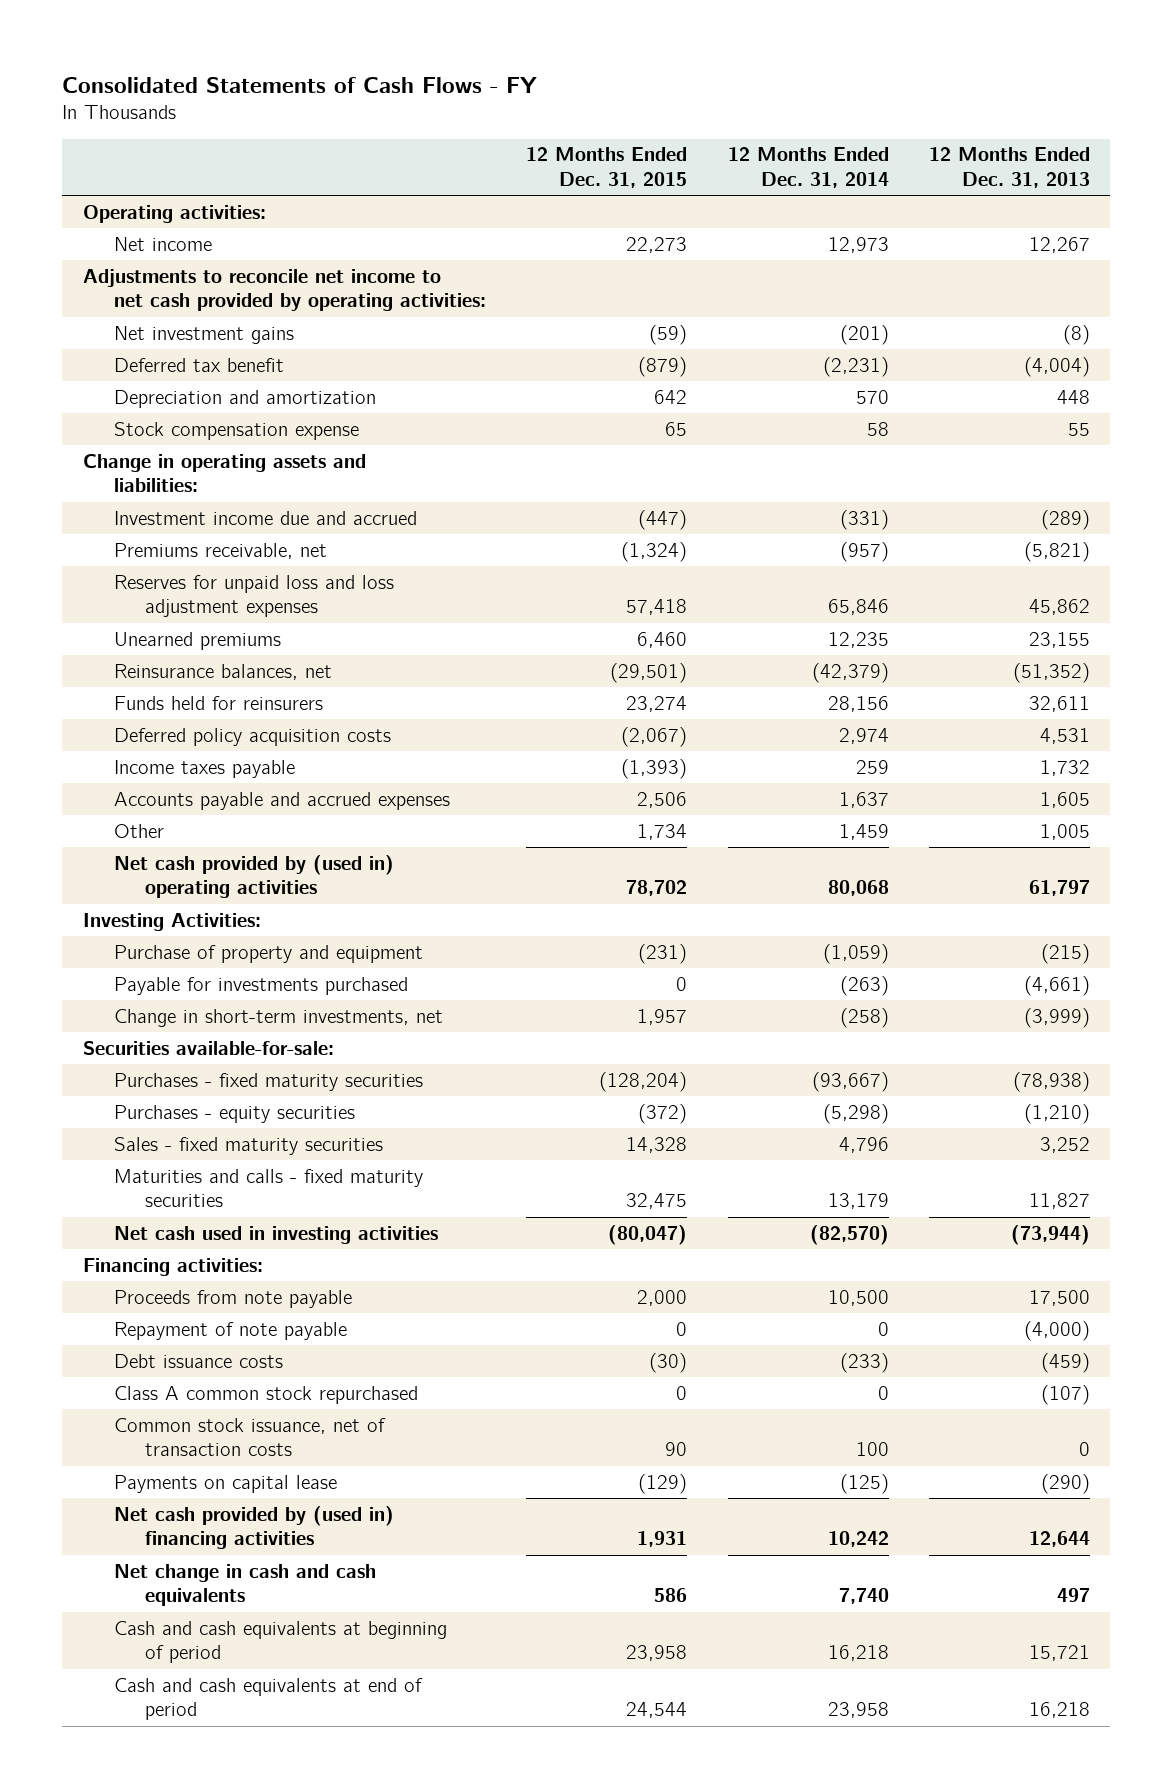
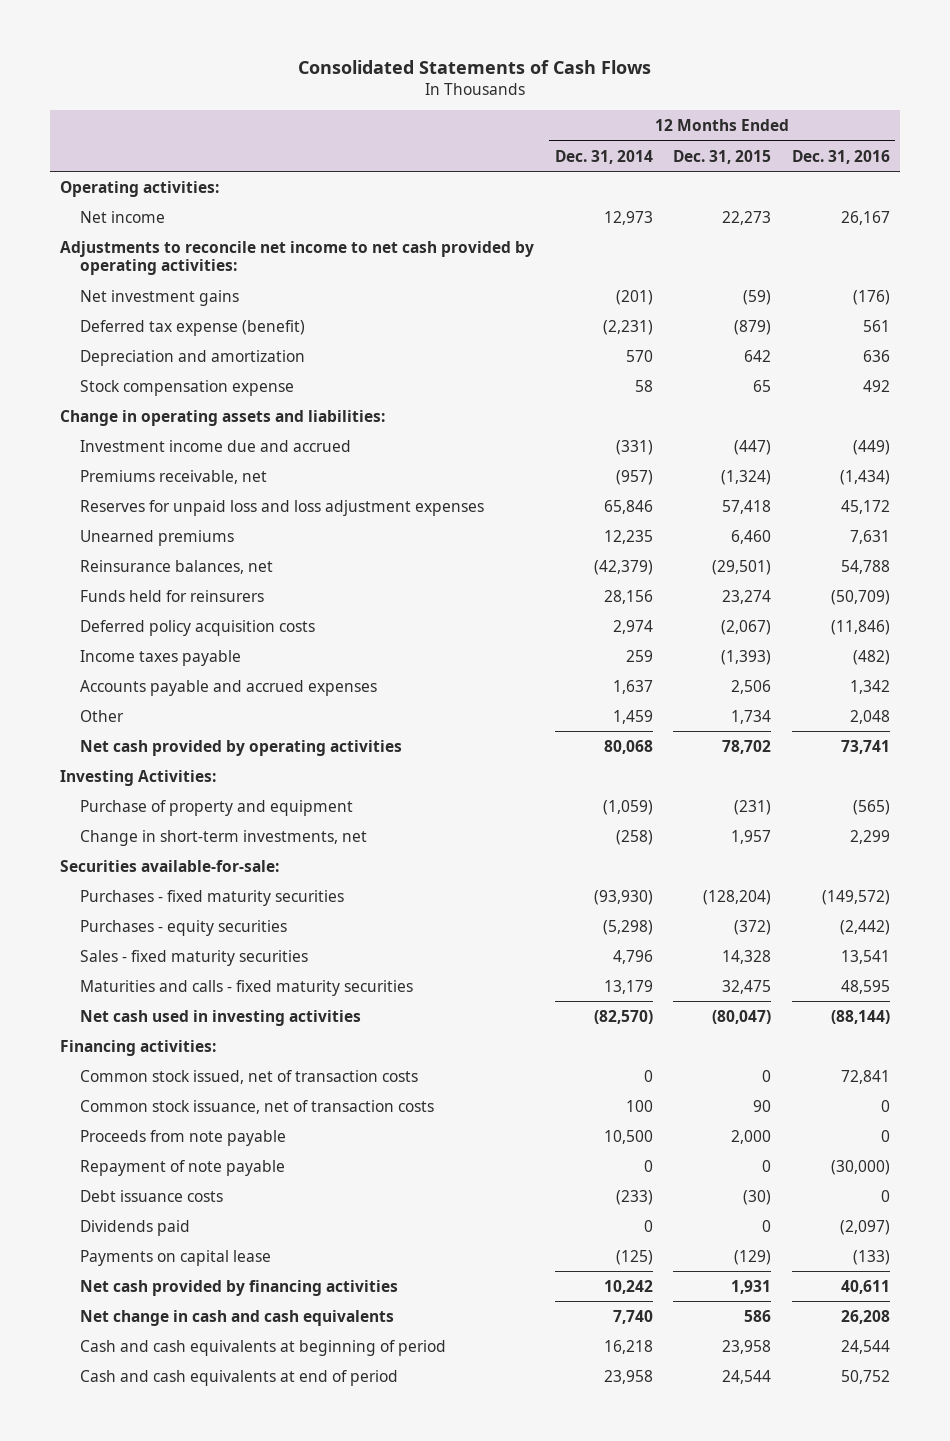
[62,76,538,93] Consolidated Statements of Cash Flows - FY -> [297,59,651,74] Consolidated Statements of Cash Flows
[929,147,1091,189] 12 Months Ended Dec. 31, 2013 -> none
none -> [791,149,890,164] Dec. 31, 2016
[113,357,284,372] Deferred tax benefit -> [79,319,305,336] Deferred tax expense (benefit)
[113,854,394,899] Net cash provided by (used in) operating activities -> [79,739,402,756] Net cash provided by operating activities
[113,976,408,995] Payable for investments purchased -> none
[811,1071,889,1092] (93,667) -> [593,889,653,905] (93,930)
none -> [79,1069,418,1084] Common stock issued, net of transaction costs
[113,1417,386,1457] Common stock issuance, net of transaction costs -> [79,1099,434,1114] Common stock issuance, net of transaction costs
[113,1385,418,1404] Class A common stock repurchased -> none
none -> [79,1219,190,1236] Dividends paid
[113,1505,394,1550] Net cash provided by (used in) financing activities -> [79,1279,398,1296] Net cash provided by financing activities

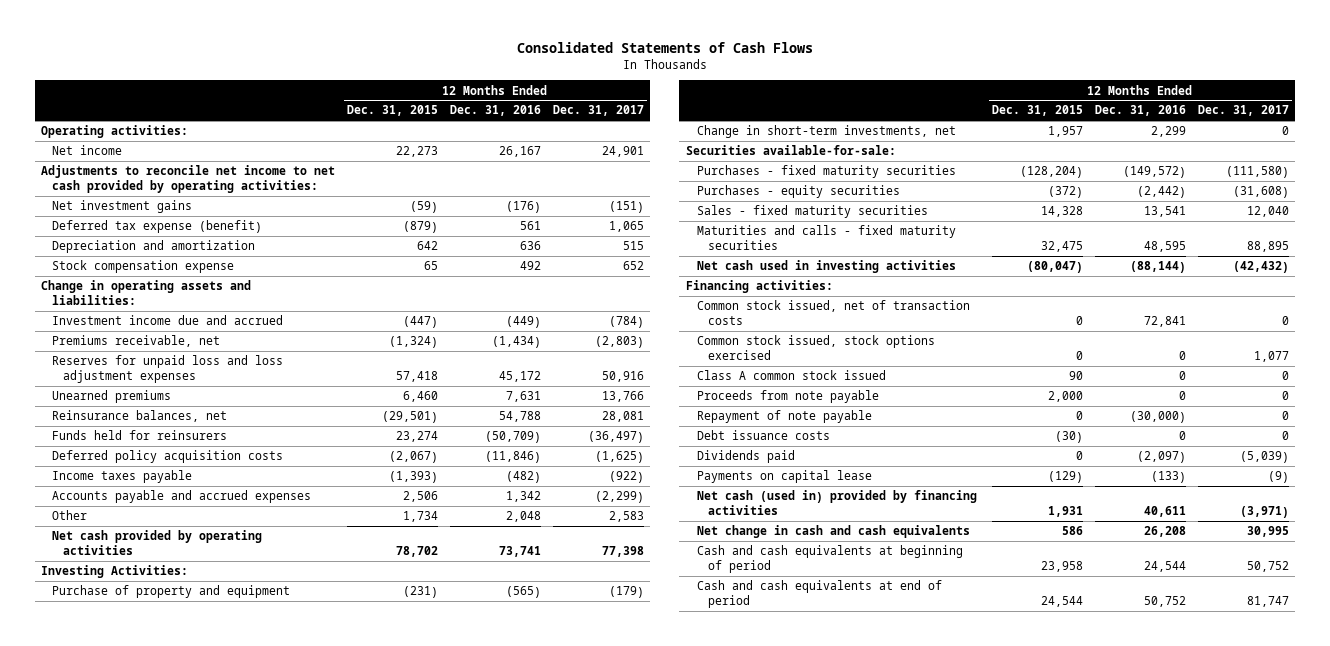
[554,149,653,164] Dec. 31, 2014 -> none
none -> [553,105,645,117] Dec. 31, 2017
none -> [696,335,935,361] Common stock issued, stock options exercised
[79,1099,434,1114] Common stock issuance, net of transaction costs -> [696,370,886,381] Class A common stock issued
[79,1279,398,1296] Net cash provided by financing activities -> [696,490,977,516] Net cash (used in) provided by financing activities

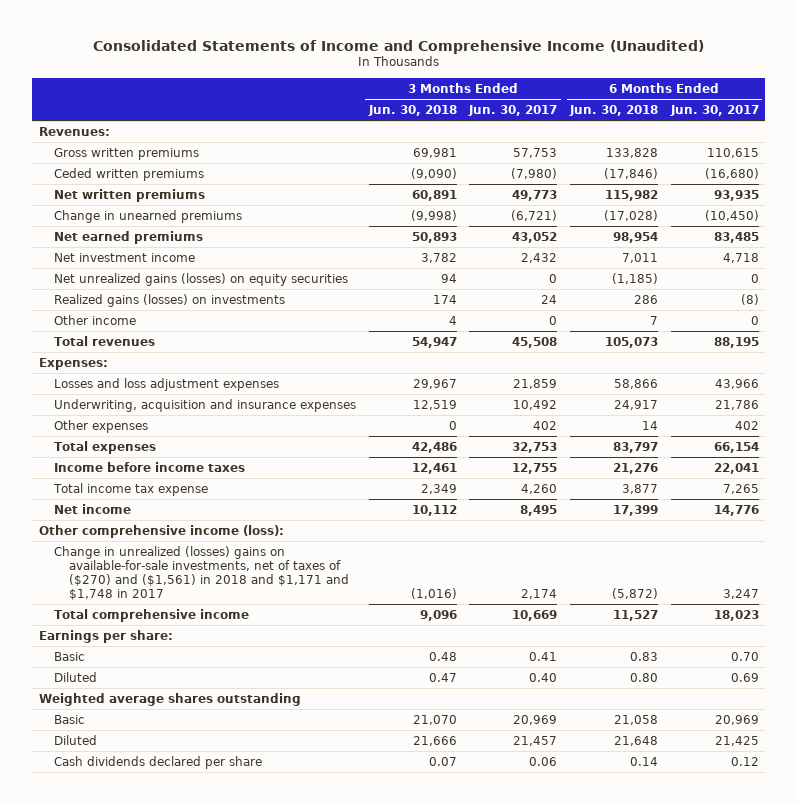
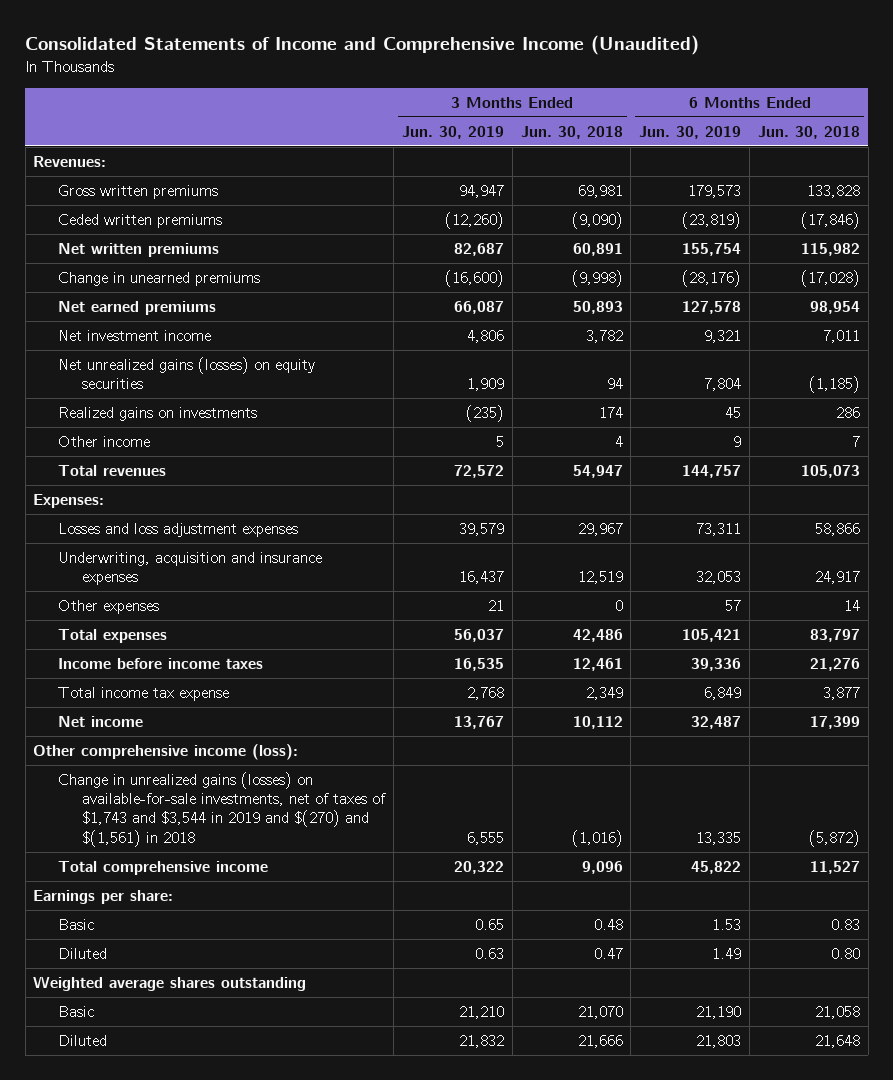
[468,104,558,116] Jun. 30, 2017 -> none
[669,104,759,116] Jun. 30, 2017 -> none
none -> [402,125,505,139] Jun. 30, 2019
none -> [639,125,742,139] Jun. 30, 2019
[53,293,285,307] Realized gains (losses) on investments -> [57,407,257,422] Realized gains on investments
[53,545,349,601] Change in unrealized (losses) gains on available-for-sale investments, net of taxes of ($270) and ($1,561) in 2018 and $1,171 and $1,748 in 2017 -> [57,772,387,847] Change in unrealized gains (losses) on available-for-sale investments, net of taxes of $1,743 and $3,544 in 2019 and $(270) and $(1,561) in 2018
[53,755,262,769] Cash dividends declared per share -> none

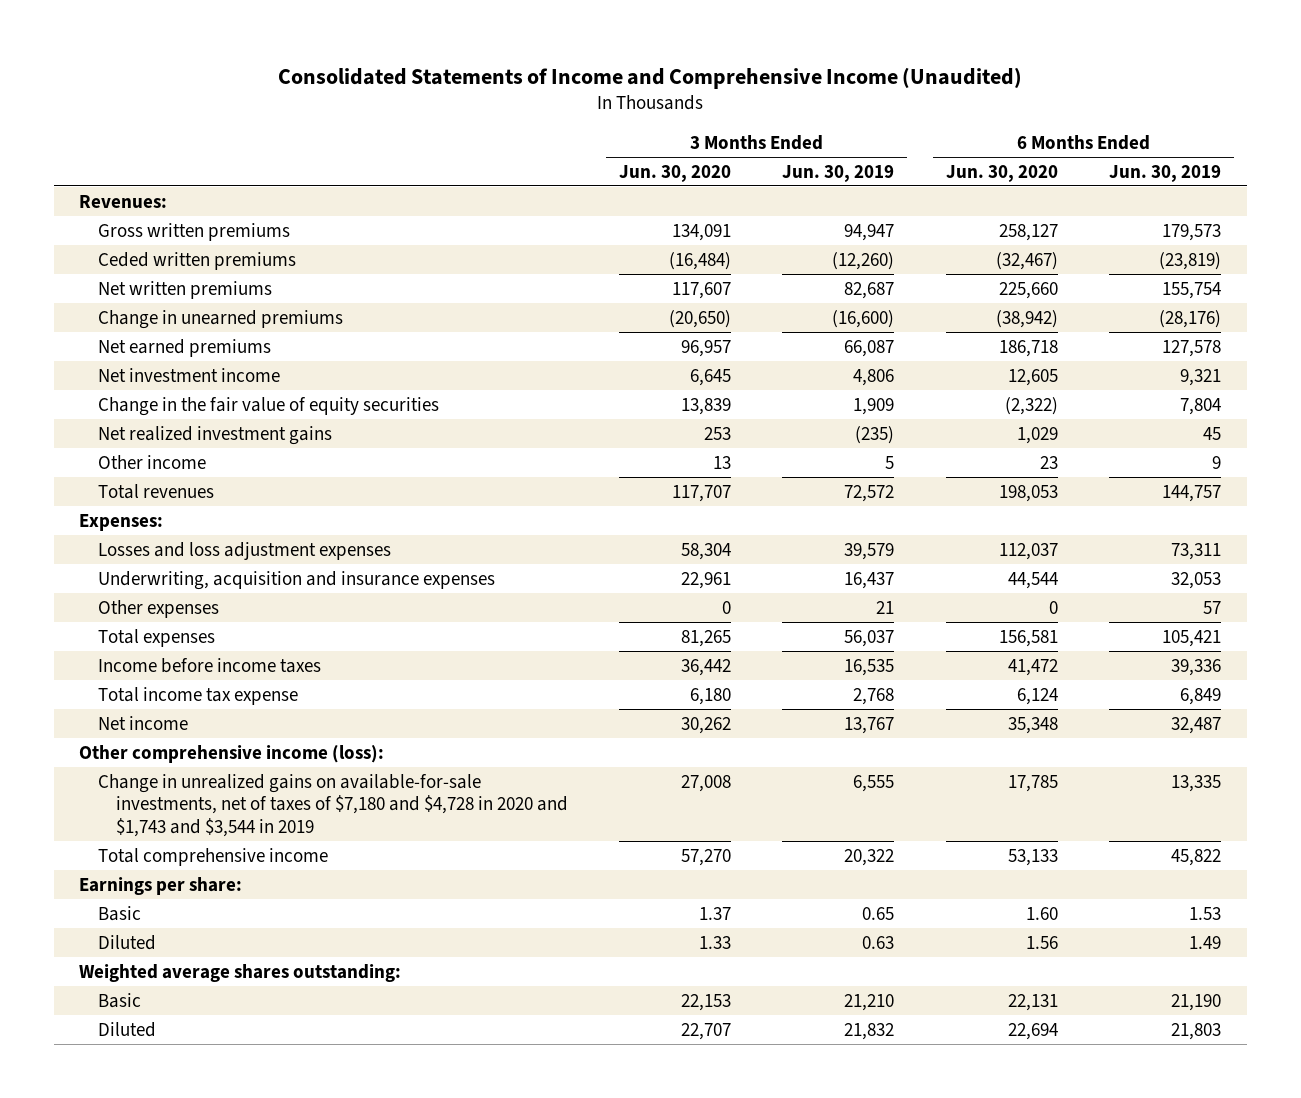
[520,125,623,139] Jun. 30, 2018 -> none
[757,125,860,139] Jun. 30, 2018 -> none
none -> [619,164,732,182] Jun. 30, 2020
none -> [945,164,1058,182] Jun. 30, 2020
[57,357,315,390] Net unrealized gains (losses) on equity securities -> [97,396,439,416] Change in the fair value of equity securities
[57,407,257,422] Realized gains on investments -> [97,425,332,445] Net realized investment gains
[57,772,387,847] Change in unrealized gains (losses) on available-for-sale investments, net of taxes of $1,743 and $3,544 in 2019 and $(270) and $(1,561) in 2018 -> [97,773,568,837] Change in unrealized gains on available-for-sale investments, net of taxes of $7,180 and $4,728 in 2020 and $1,743 and $3,544 in 2019
[33,976,307,992] Weighted average shares outstanding -> [79,963,402,982] Weighted average shares outstanding:

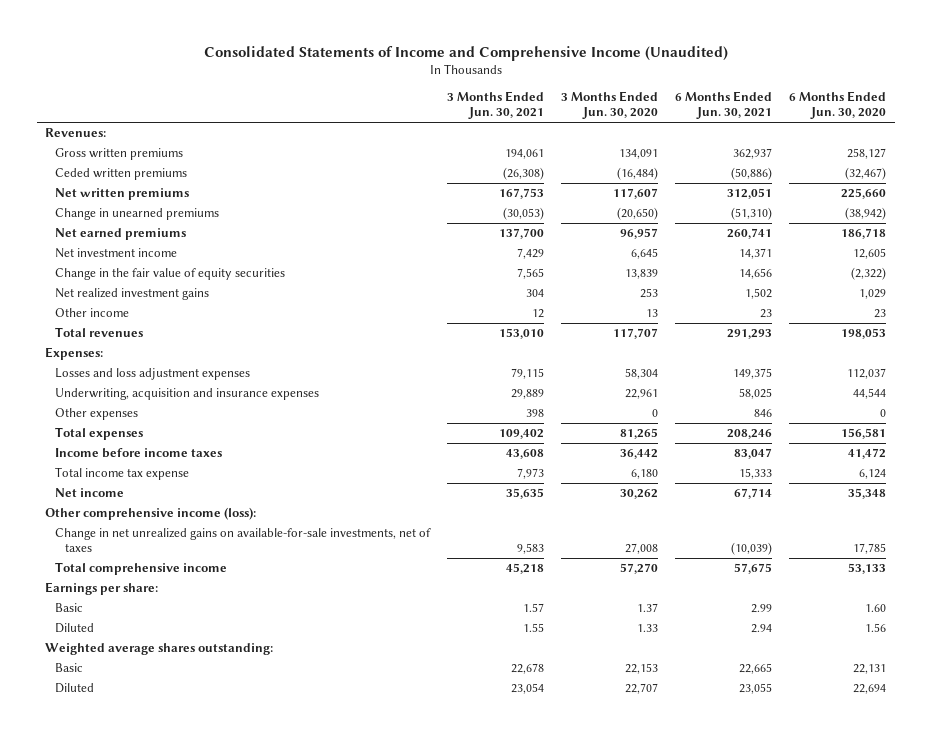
[782,164,895,182] Jun. 30, 2019 -> none
[1109,164,1222,182] Jun. 30, 2019 -> none
none -> [447,91,545,120] 3 Months Ended Jun. 30, 2021
none -> [675,91,773,120] 6 Months Ended Jun. 30, 2021
[97,773,568,837] Change in unrealized gains on available-for-sale investments, net of taxes of $7,180 and $4,728 in 2020 and $1,743 and $3,544 in 2019 -> [55,528,432,552] Change in net unrealized gains on available-for-sale investments, net of taxes

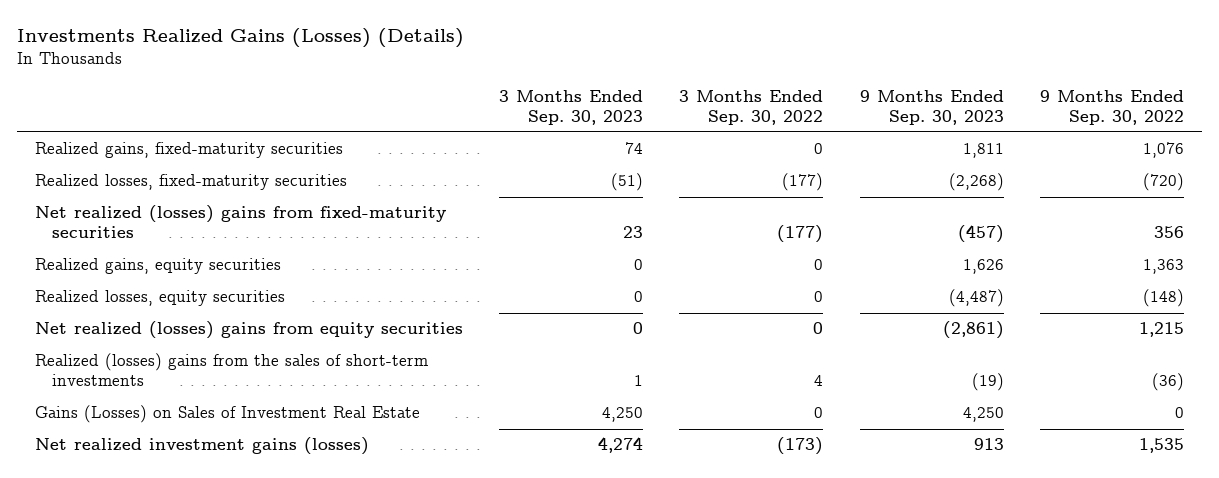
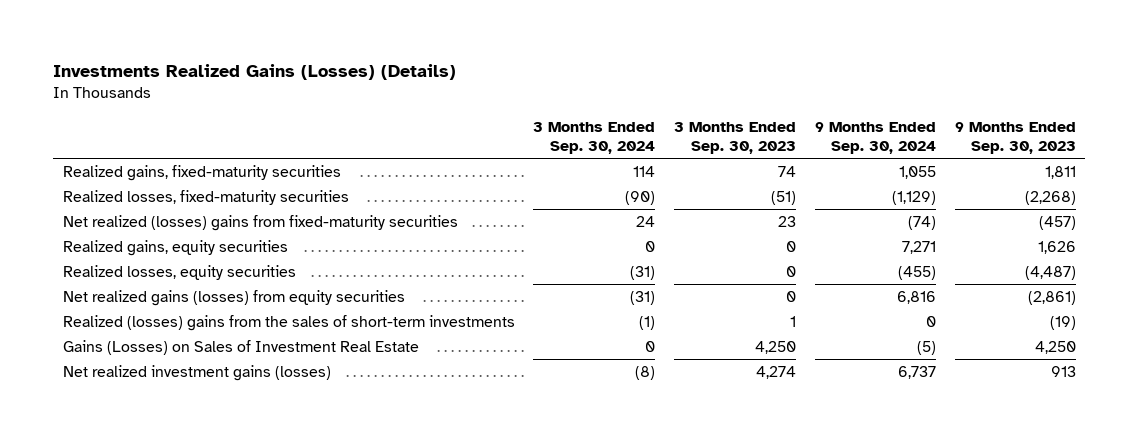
[679,89,824,125] 3 Months Ended Sep. 30, 2022 -> none
[1039,89,1184,125] 9 Months Ended Sep. 30, 2022 -> none
none -> [533,121,656,154] 3 Months Ended Sep. 30, 2024
none -> [814,121,936,154] 9 Months Ended Sep. 30, 2024
[34,321,463,340] Net realized (losses) gains from equity securities -> [62,289,405,306] Net realized gains (losses) from equity securities

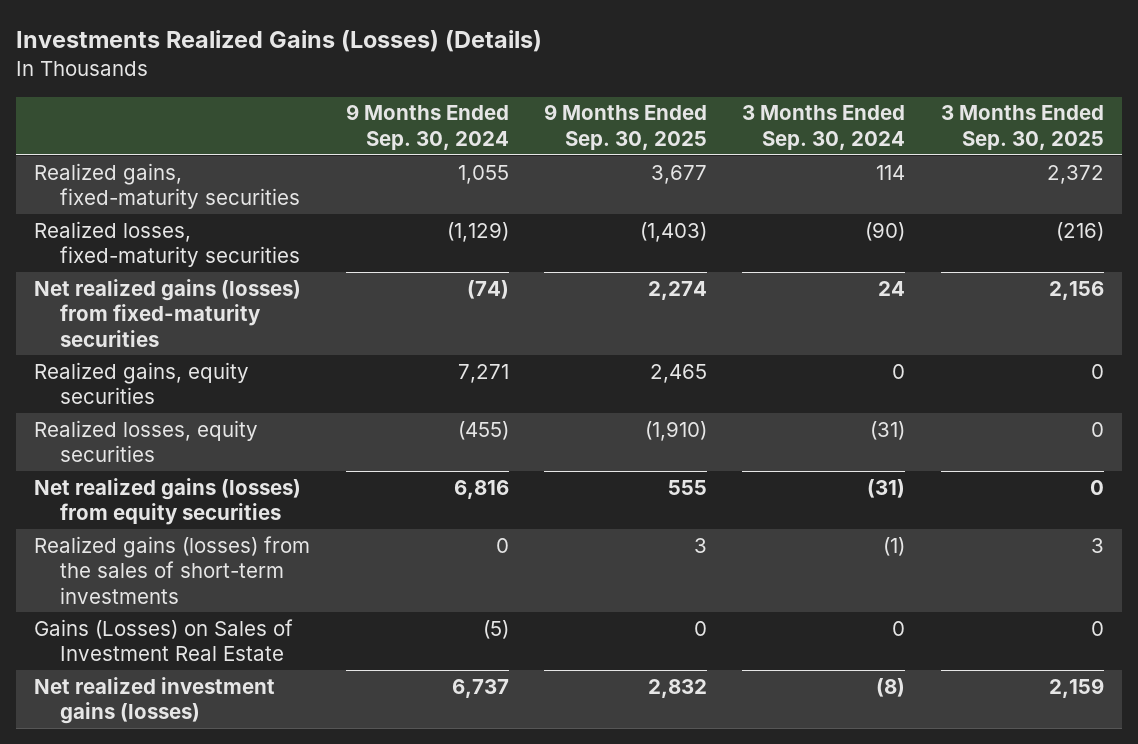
[674,121,797,154] 3 Months Ended Sep. 30, 2023 -> none
[954,121,1076,154] 9 Months Ended Sep. 30, 2023 -> none
none -> [543,104,707,150] 9 Months Ended Sep. 30, 2025
none -> [940,105,1104,150] 3 Months Ended Sep. 30, 2025
[62,214,458,231] Net realized (losses) gains from fixed-maturity securities -> [34,278,302,347] Net realized gains (losses) from fixed-maturity securities
[62,314,515,331] Realized (losses) gains from the sales of short-term investments -> [34,535,311,604] Realized gains (losses) from the sales of short-term investments

